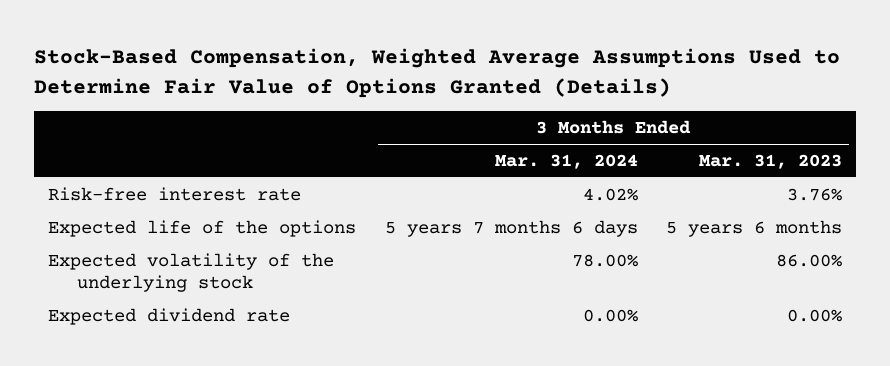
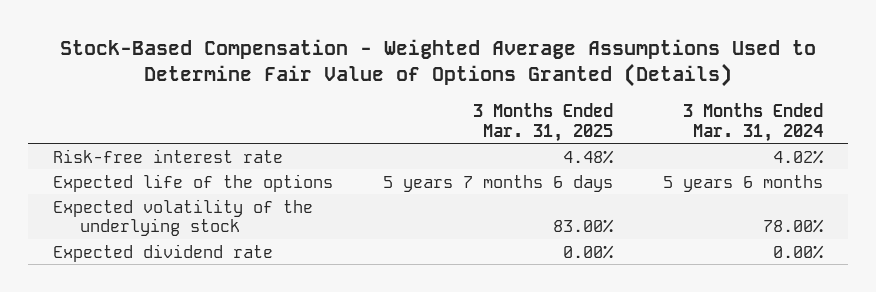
[34,48,841,98] Stock-Based Compensation, Weighted Average Assumptions Used to Determine Fair Value of Options Granted (Details) -> [60,38,817,88] Stock-Based Compensation - Weighted Average Assumptions Used to Determine Fair Value of Options Granted (Details)
[699,153,843,169] Mar. 31, 2023 -> none
none -> [473,102,614,142] 3 Months Ended Mar. 31, 2025
[384,219,638,237] 5 years 7 months 6 days -> [662,174,823,192] 5 years 6 months

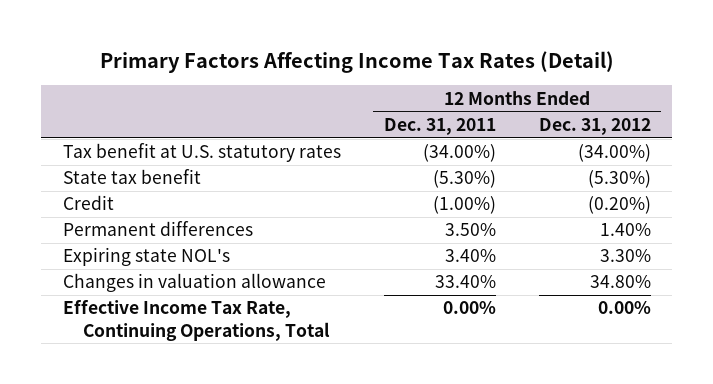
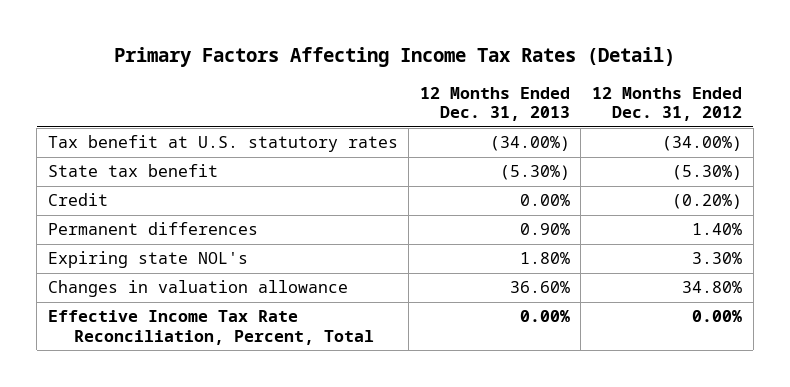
[383,117,496,135] Dec. 31, 2011 -> none
none -> [419,87,570,122] 12 Months Ended Dec. 31, 2013
[62,299,330,341] Effective Income Tax Rate, Continuing Operations, Total -> [47,310,374,345] Effective Income Tax Rate Reconciliation, Percent, Total

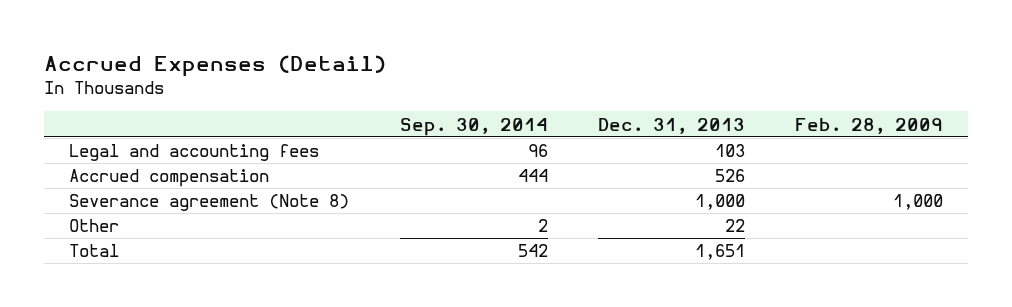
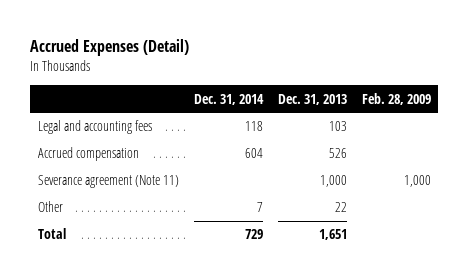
[399,117,548,136] Sep. 30, 2014 -> none
none -> [193,93,264,105] Dec. 31, 2014
[69,194,350,212] Severance agreement (Note 8) -> [37,175,179,189] Severance agreement (Note 11)

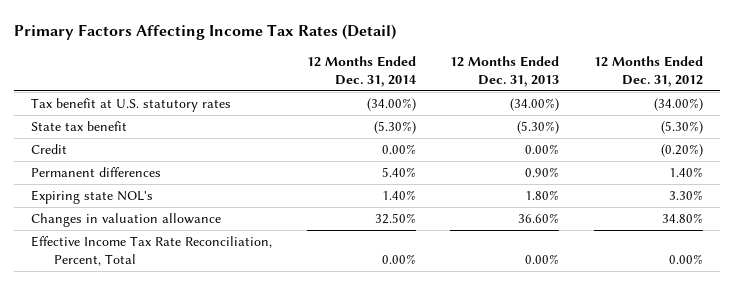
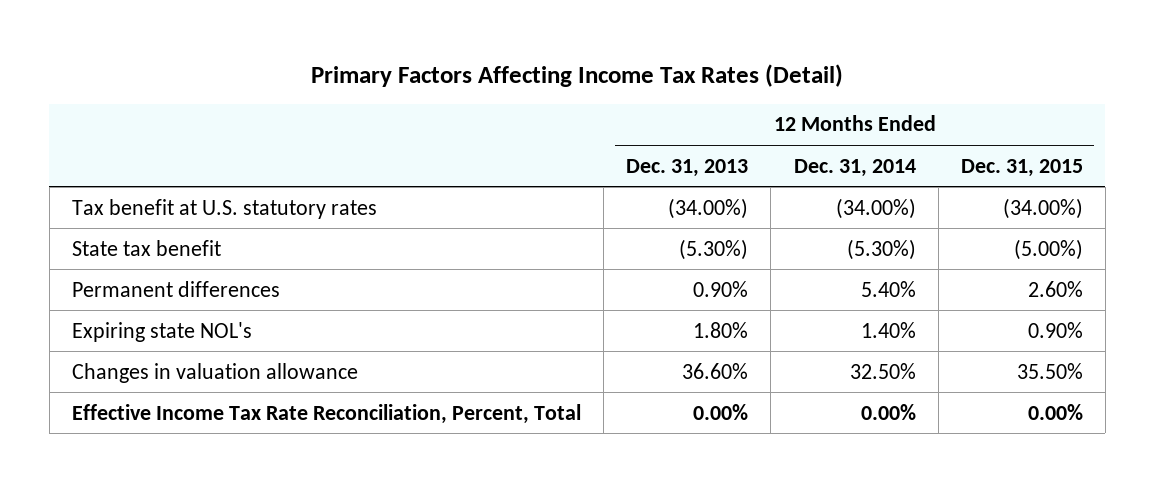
[593,56,703,87] 12 Months Ended Dec. 31, 2012 -> none
none -> [960,158,1083,177] Dec. 31, 2015
[31,144,68,155] Credit -> none

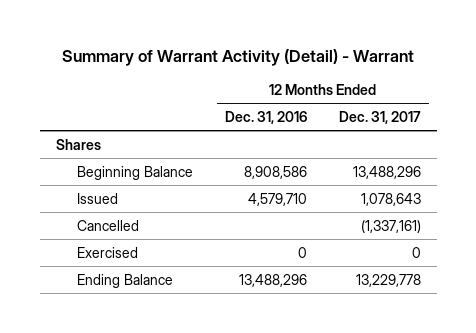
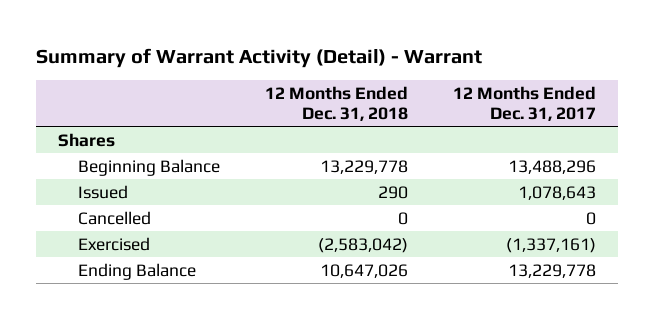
[224,110,307,124] Dec. 31, 2016 -> none
none -> [264,85,408,122] 12 Months Ended Dec. 31, 2018
[360,219,421,233] (1,337,161) -> [585,211,596,225] 0
[411,246,421,258] 0 -> [505,237,596,253] (1,337,161)

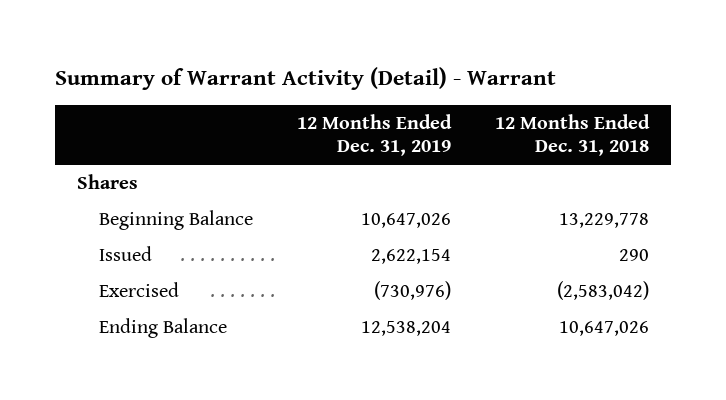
[452,85,596,122] 12 Months Ended Dec. 31, 2017 -> none
none -> [297,114,453,157] 12 Months Ended Dec. 31, 2019
[77,210,151,225] Cancelled -> none

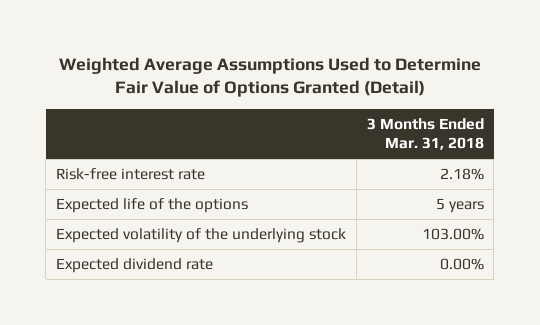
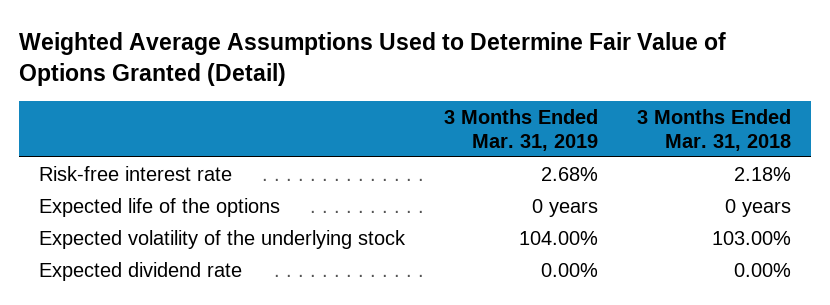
none -> [444,108,599,151] 3 Months Ended Mar. 31, 2019
[435,198,484,214] 5 years -> [725,198,792,217] 0 years

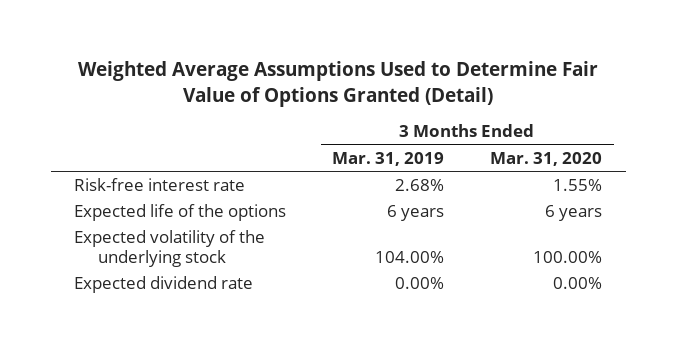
[637,108,792,151] 3 Months Ended Mar. 31, 2018 -> none
none -> [490,151,603,166] Mar. 31, 2020
[532,198,599,217] 0 years -> [387,205,445,222] 6 years

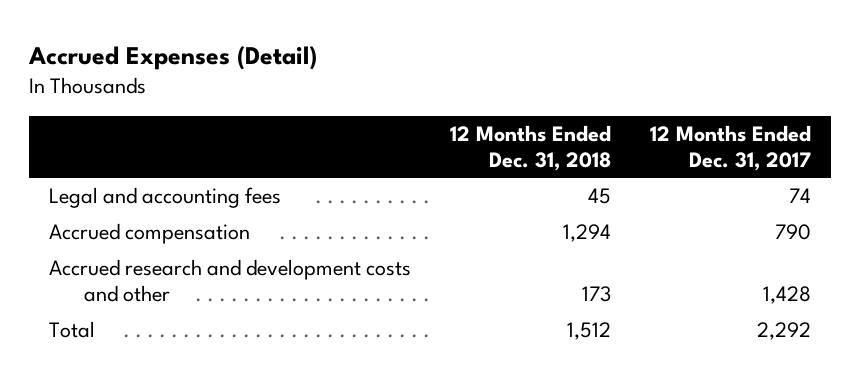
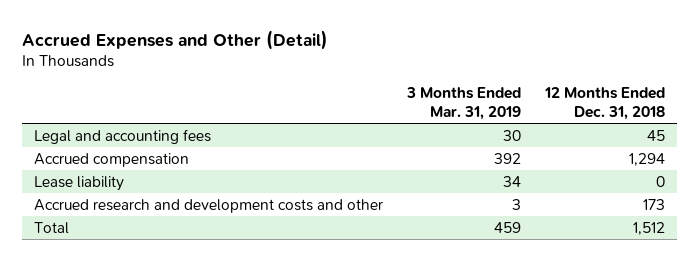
[28,45,318,70] Accrued Expenses (Detail) -> [21,29,328,50] Accrued Expenses and Other (Detail)
[650,124,812,171] 12 Months Ended Dec. 31, 2017 -> none
none -> [405,87,521,120] 3 Months Ended Mar. 31, 2019
none -> [33,175,124,191] Lease liability

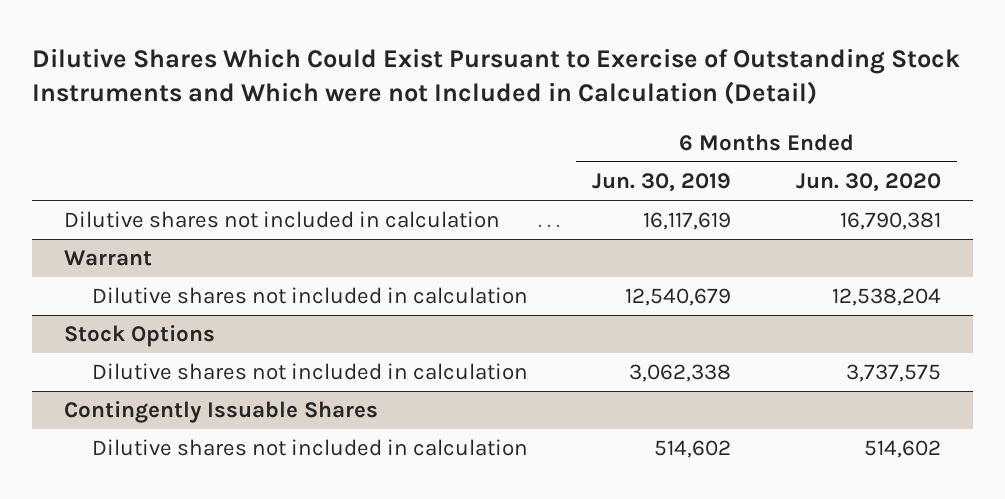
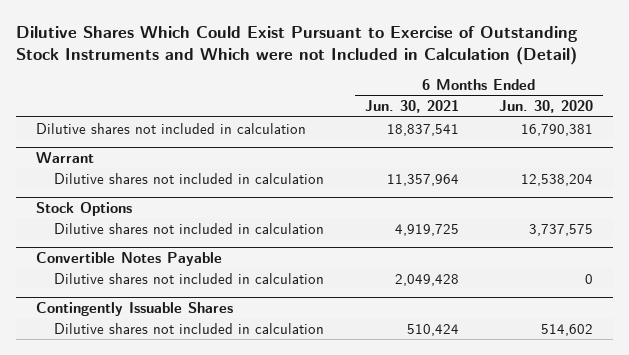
[592,172,732,192] Jun. 30, 2019 -> none
none -> [364,100,459,114] Jun. 30, 2021
none -> [36,251,223,266] Convertible Notes Payable
none -> [54,272,325,284] Dilutive shares not included in calculation

